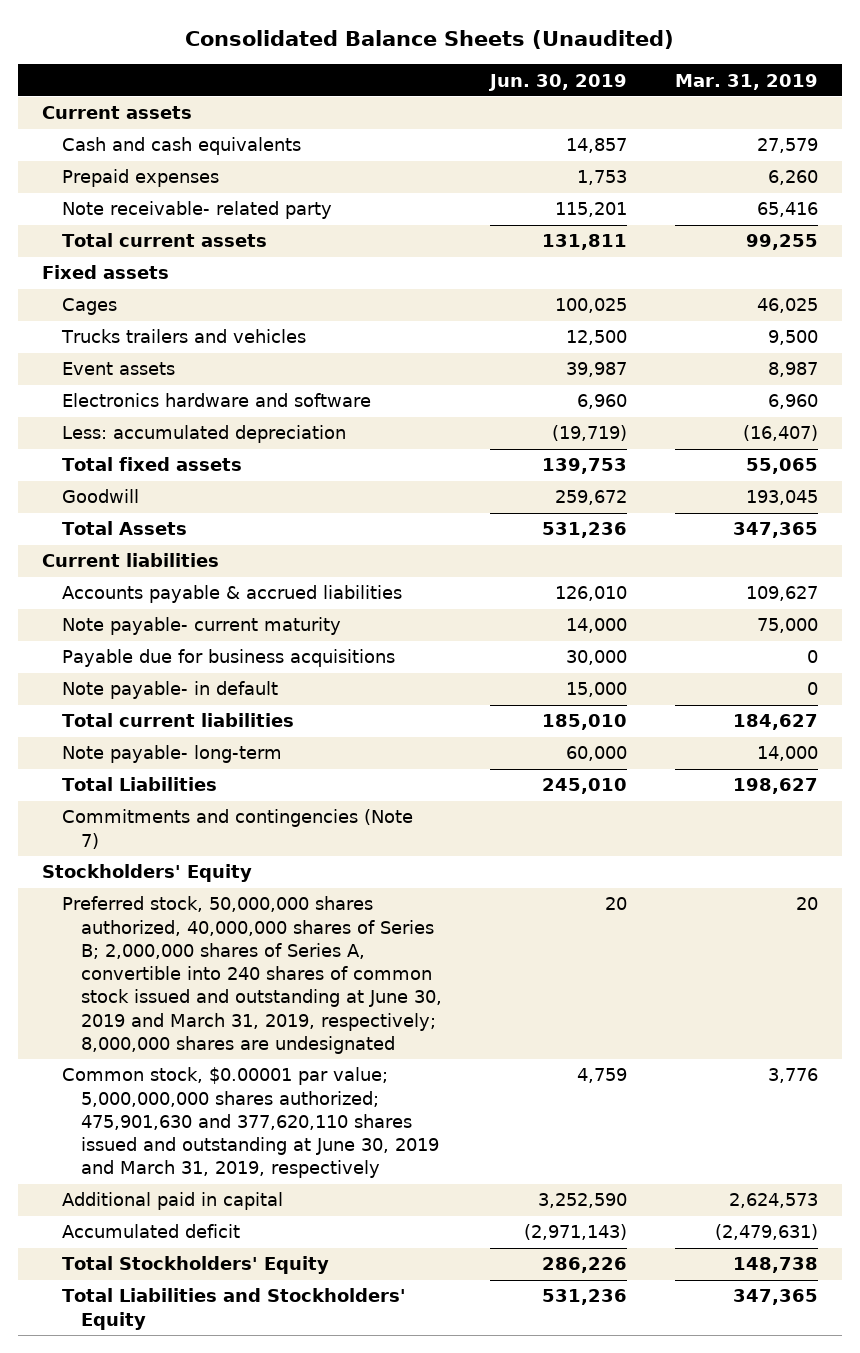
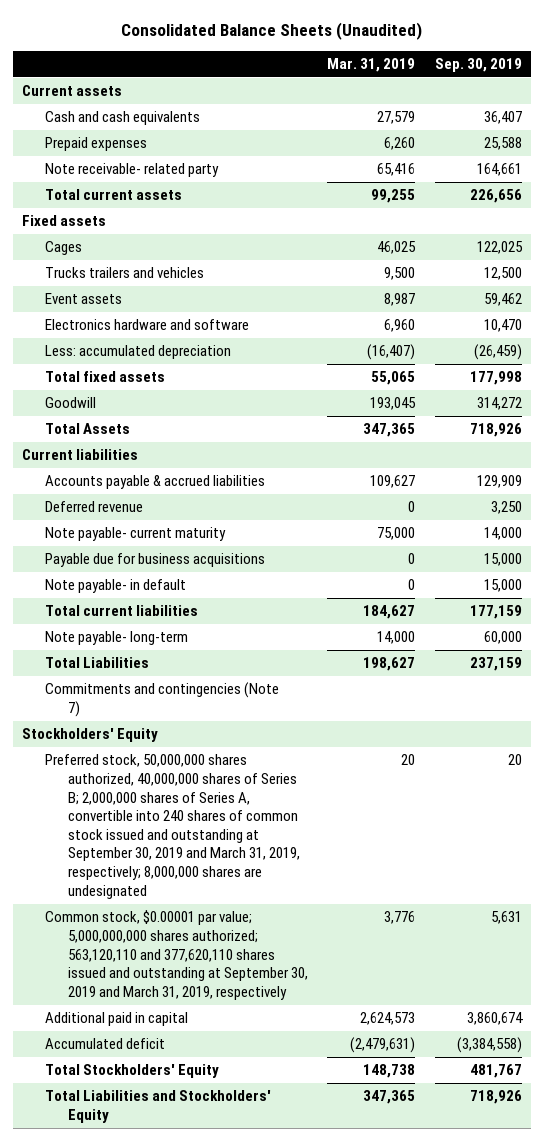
[488,73,628,91] Jun. 30, 2019 -> none
none -> [434,58,522,73] Sep. 30, 2019
none -> [45,501,144,513] Deferred revenue
[61,896,443,1054] Preferred stock, 50,000,000 shares authorized, 40,000,000 shares of Series B; 2,000,000 shares of Series A, convertible into 240 shares of common stock issued and outstanding at June 30, 2019 and March 31, 2019, respectively; 8,000,000 shares are undesignated -> [45,754,301,899] Preferred stock, 50,000,000 shares authorized, 40,000,000 shares of Series B; 2,000,000 shares of Series A, convertible into 240 shares of common stock issued and outstanding at September 30, 2019 and March 31, 2019, respectively; 8,000,000 shares are undesignated
[61,1067,440,1179] Common stock, $0.00001 par value; 5,000,000,000 shares authorized; 475,901,630 and 377,620,110 shares issued and outstanding at June 30, 2019 and March 31, 2019, respectively -> [45,910,309,1000] Common stock, $0.00001 par value; 5,000,000,000 shares authorized; 563,120,110 and 377,620,110 shares issued and outstanding at September 30, 2019 and March 31, 2019, respectively

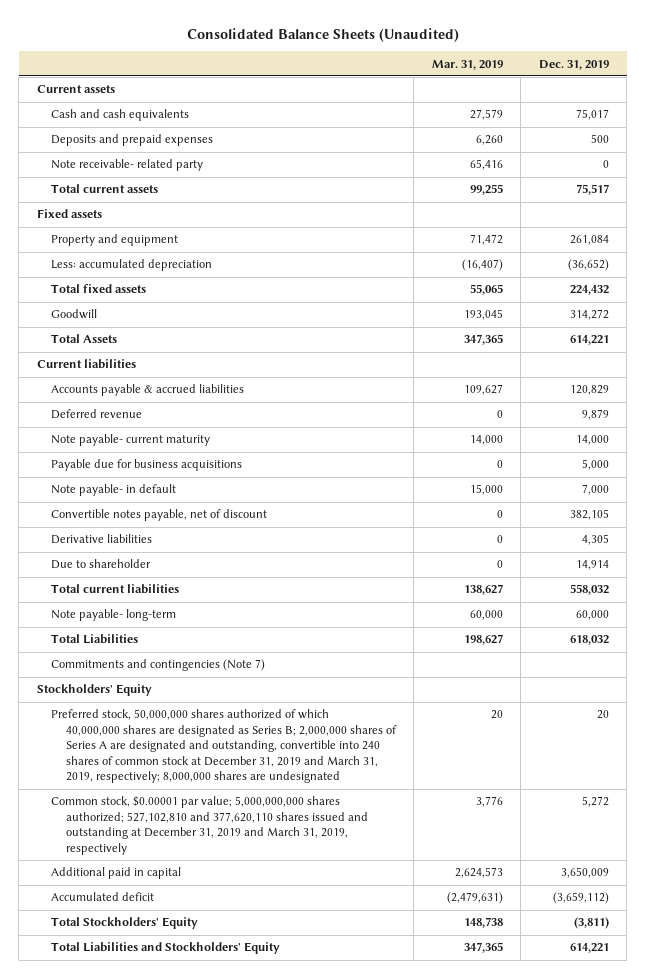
[434,58,522,73] Sep. 30, 2019 -> none
none -> [538,59,609,70] Dec. 31, 2019
[45,137,148,152] Prepaid expenses -> [51,134,214,147] Deposits and prepaid expenses
[45,241,83,256] Cages -> none
[45,267,205,279] Trucks trailers and vehicles -> none
[45,293,123,305] Event assets -> none
[45,319,250,331] Electronics hardware and software -> none
none -> [51,234,179,247] Property and equipment
[377,527,416,541] 75,000 -> [469,435,503,446] 14,000
[408,579,416,591] 0 -> [469,484,503,496] 15,000
none -> [51,509,268,522] Convertible notes payable, net of discount
none -> [51,534,153,545] Derivative liabilities
none -> [51,559,152,570] Due to shareholder
[363,605,416,620] 184,627 -> [463,584,503,596] 138,627
[377,631,416,645] 14,000 -> [469,610,503,621] 60,000
[45,754,301,899] Preferred stock, 50,000,000 shares authorized, 40,000,000 shares of Series B; 2,000,000 shares of Series A, convertible into 240 shares of common stock issued and outstanding at September 30, 2019 and March 31, 2019, respectively; 8,000,000 shares are undesignated -> [51,709,397,784] Preferred stock, 50,000,000 shares authorized of which 40,000,000 shares are designated as Series B; 2,000,000 shares of Series A are designated and outstanding, convertible into 240 shares of common stock at December 31, 2019 and March 31, 2019, respectively; 8,000,000 shares are undesignated
[45,910,309,1000] Common stock, $0.00001 par value; 5,000,000,000 shares authorized; 563,120,110 and 377,620,110 shares issued and outstanding at September 30, 2019 and March 31, 2019, respectively -> [51,796,368,855] Common stock, $0.00001 par value; 5,000,000,000 shares authorized; 527,102,810 and 377,620,110 shares issued and outstanding at December 31, 2019 and March 31, 2019, respectively

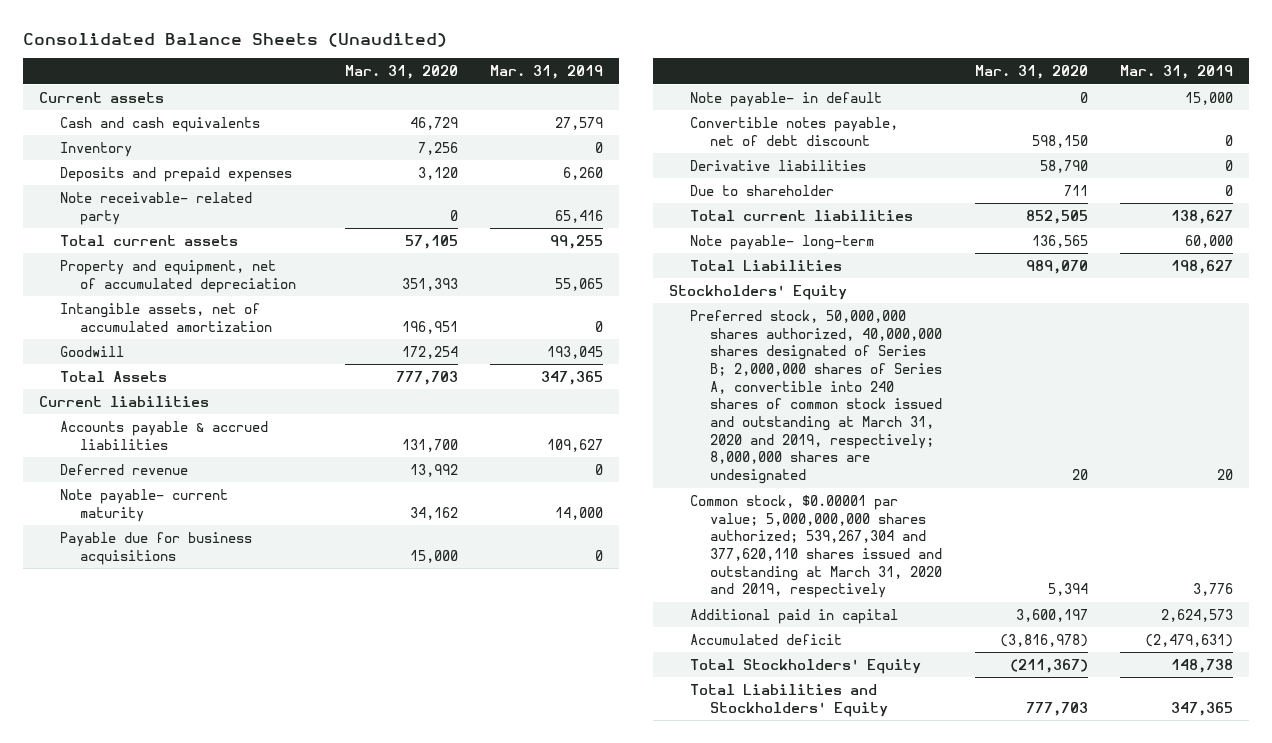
[538,59,609,70] Dec. 31, 2019 -> none
none -> [344,65,458,80] Mar. 31, 2020
none -> [59,141,132,157] Inventory
[36,209,102,219] Fixed assets -> none
[51,234,179,247] Property and equipment -> none
[51,259,213,272] Less: accumulated depreciation -> none
[51,284,147,294] Total fixed assets -> [59,259,297,293] Property and equipment, net of accumulated depreciation
none -> [59,302,273,332] Intangible assets, net of accumulated amortization
[51,509,268,522] Convertible notes payable, net of discount -> [689,116,898,146] Convertible notes payable, net of debt discount
[51,659,266,672] Commitments and contingencies (Note 7) -> none
[51,709,397,784] Preferred stock, 50,000,000 shares authorized of which 40,000,000 shares are designated as Series B; 2,000,000 shares of Series A are designated and outstanding, convertible into 240 shares of common stock at December 31, 2019 and March 31, 2019, respectively; 8,000,000 shares are undesignated -> [689,309,943,485] Preferred stock, 50,000,000 shares authorized, 40,000,000 shares designated of Series B; 2,000,000 shares of Series A, convertible into 240 shares of common stock issued and outstanding at March 31, 2020 and 2019, respectively; 8,000,000 shares are undesignated
[51,796,368,855] Common stock, $0.00001 par value; 5,000,000,000 shares authorized; 527,102,810 and 377,620,110 shares issued and outstanding at December 31, 2019 and March 31, 2019, respectively -> [689,494,943,599] Common stock, $0.00001 par value; 5,000,000,000 shares authorized; 539,267,304 and 377,620,110 shares issued and outstanding at March 31, 2020 and 2019, respectively

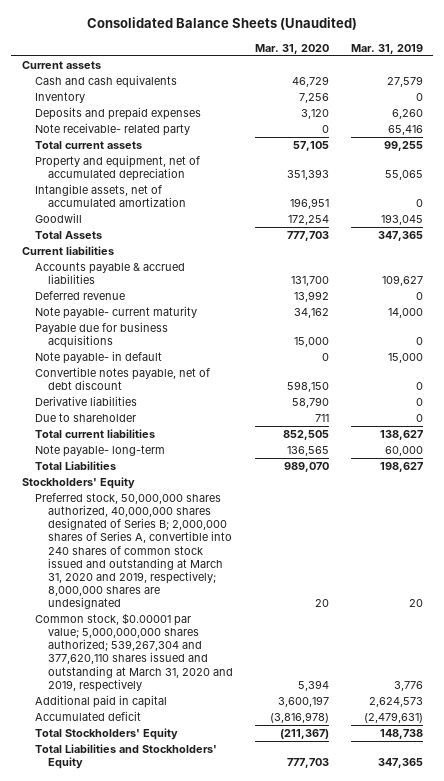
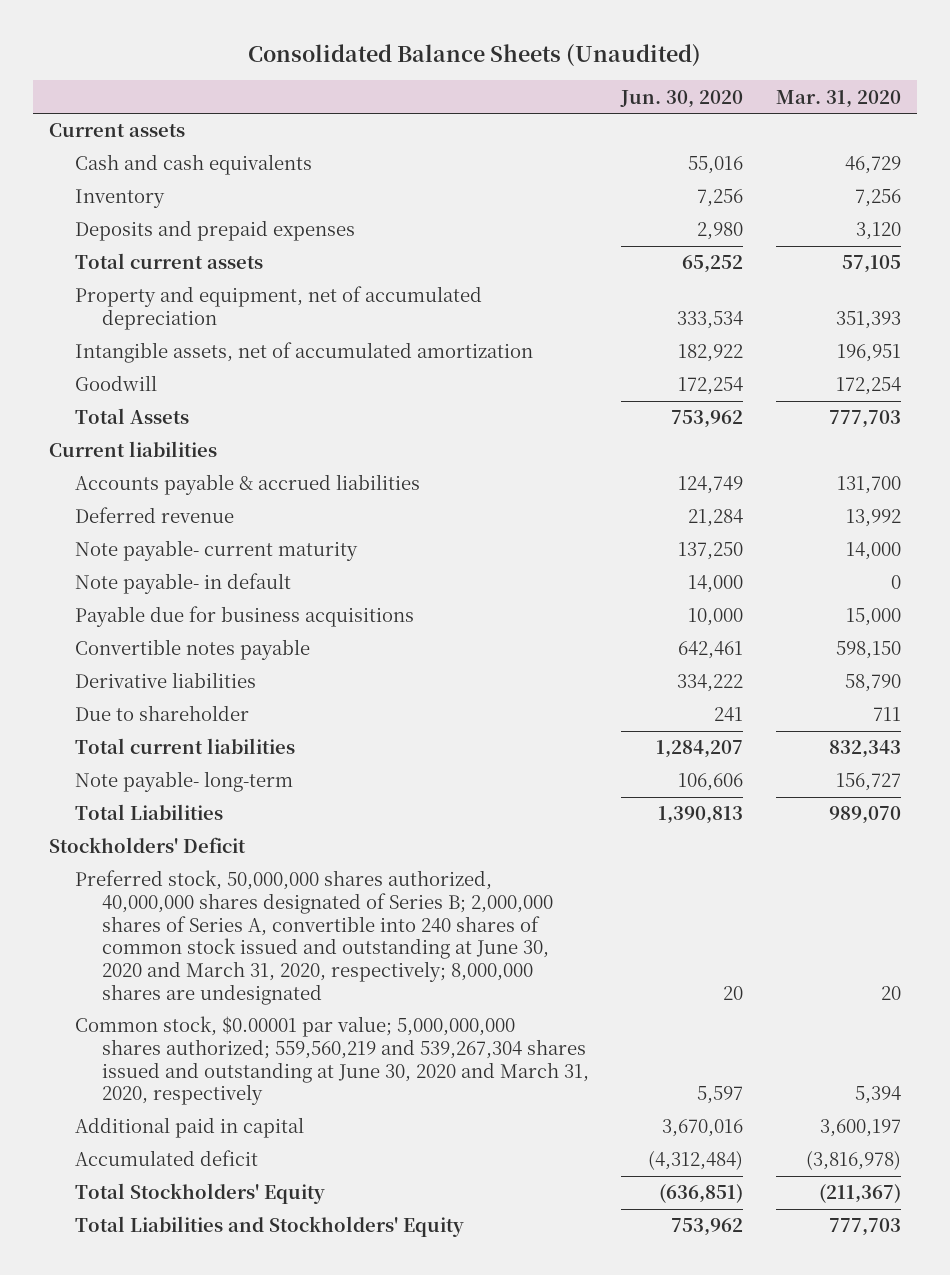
[350,43,423,54] Mar. 31, 2019 -> none
none -> [620,89,744,108] Jun. 30, 2020
[34,123,190,137] Note receivable- related party -> none
[293,308,329,319] 34,162 -> [845,542,901,561] 14,000
[34,322,168,349] Payable due for business acquisitions -> [75,606,415,628] Payable due for business acquisitions
[34,367,210,391] Convertible notes payable, net of debt discount -> [75,639,311,661] Convertible notes payable
[282,430,329,441] 852,505 -> [828,740,901,759] 832,343
[286,446,329,457] 136,565 -> [835,773,901,792] 156,727
[21,477,135,490] Stockholders' Equity -> [49,837,247,854] Stockholders' Deficit
[34,493,233,610] Preferred stock, 50,000,000 shares authorized, 40,000,000 shares designated of Series B; 2,000,000 shares of Series A, convertible into 240 shares of common stock issued and outstanding at March 31, 2020 and 2019, respectively; 8,000,000 shares are undesignated -> [75,870,553,1005] Preferred stock, 50,000,000 shares authorized, 40,000,000 shares designated of Series B; 2,000,000 shares of Series A, convertible into 240 shares of common stock issued and outstanding at June 30, 2020 and March 31, 2020, respectively; 8,000,000 shares are undesignated
[34,613,234,692] Common stock, $0.00001 par value; 5,000,000,000 shares authorized; 539,267,304 and 377,620,110 shares issued and outstanding at March 31, 2020 and 2019, respectively -> [75,1016,589,1106] Common stock, $0.00001 par value; 5,000,000,000 shares authorized; 559,560,219 and 539,267,304 shares issued and outstanding at June 30, 2020 and March 31, 2020, respectively

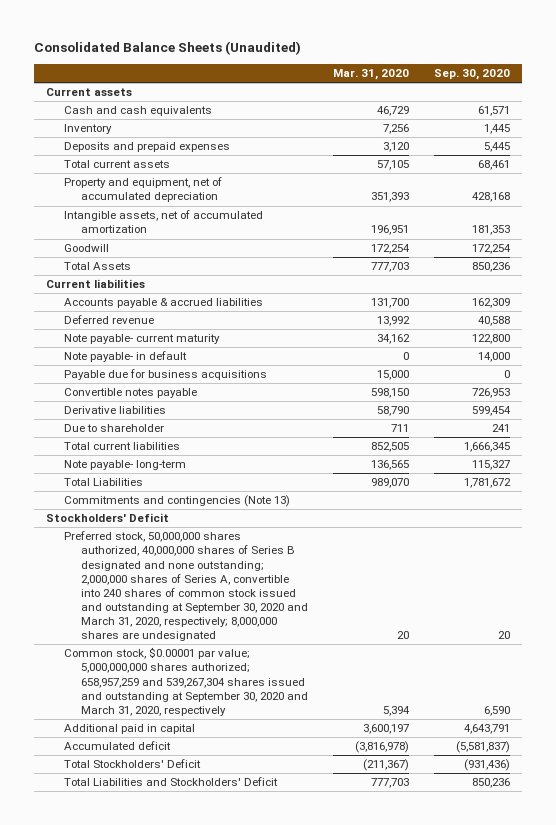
[620,89,744,108] Jun. 30, 2020 -> none
none -> [433,69,510,81] Sep. 30, 2020
[845,542,901,561] 14,000 -> [376,334,410,345] 34,162
[828,740,901,759] 832,343 -> [370,442,409,453] 852,505
[835,773,901,792] 156,727 -> [370,460,409,471] 136,565
none -> [63,495,290,508] Commitments and contingencies (Note 13)
[75,870,553,1005] Preferred stock, 50,000,000 shares authorized, 40,000,000 shares designated of Series B; 2,000,000 shares of Series A, convertible into 240 shares of common stock issued and outstanding at June 30, 2020 and March 31, 2020, respectively; 8,000,000 shares are undesignated -> [63,531,308,642] Preferred stock, 50,000,000 shares authorized, 40,000,000 shares of Series B designated and none outstanding; 2,000,000 shares of Series A, convertible into 240 shares of common stock issued and outstanding at September 30, 2020 and March 31, 2020, respectively; 8,000,000 shares are undesignated
[75,1016,589,1106] Common stock, $0.00001 par value; 5,000,000,000 shares authorized; 559,560,219 and 539,267,304 shares issued and outstanding at June 30, 2020 and March 31, 2020, respectively -> [63,647,308,716] Common stock, $0.00001 par value; 5,000,000,000 shares authorized; 658,957,259 and 539,267,304 shares issued and outstanding at September 30, 2020 and March 31, 2020, respectively
[75,1183,326,1205] Total Stockholders' Equity -> [63,759,201,769] Total Stockholders' Deficit
[75,1216,465,1238] Total Liabilities and Stockholders' Equity -> [63,777,278,787] Total Liabilities and Stockholders' Deficit

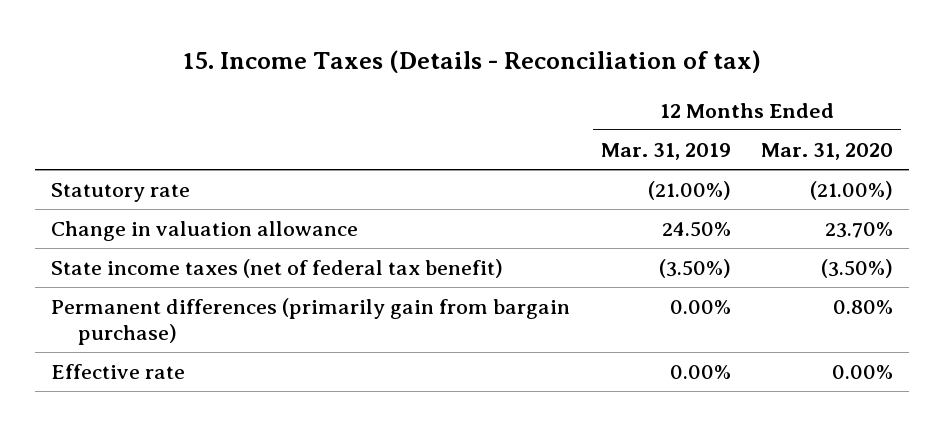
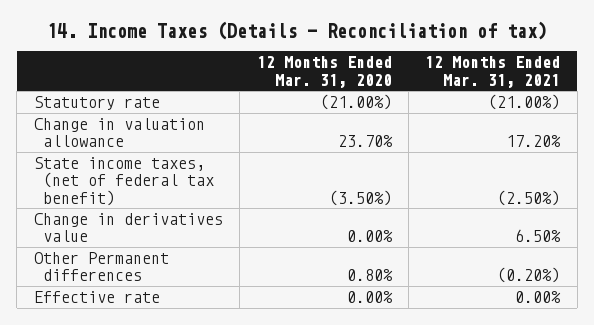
[183,49,762,73] 15. Income Taxes (Details - Reconciliation of tax) -> [47,20,548,40] 14. Income Taxes (Details - Reconciliation of tax)
[600,142,731,160] Mar. 31, 2019 -> none
none -> [425,56,561,88] 12 Months Ended Mar. 31, 2021
[50,259,503,279] State income taxes (net of federal tax benefit) -> [33,156,215,206] State income taxes, (net of federal tax benefit)
none -> [33,212,223,243] Change in derivatives value
[50,298,570,345] Permanent differences (primarily gain from bargain purchase) -> [33,251,169,282] Other Permanent differences

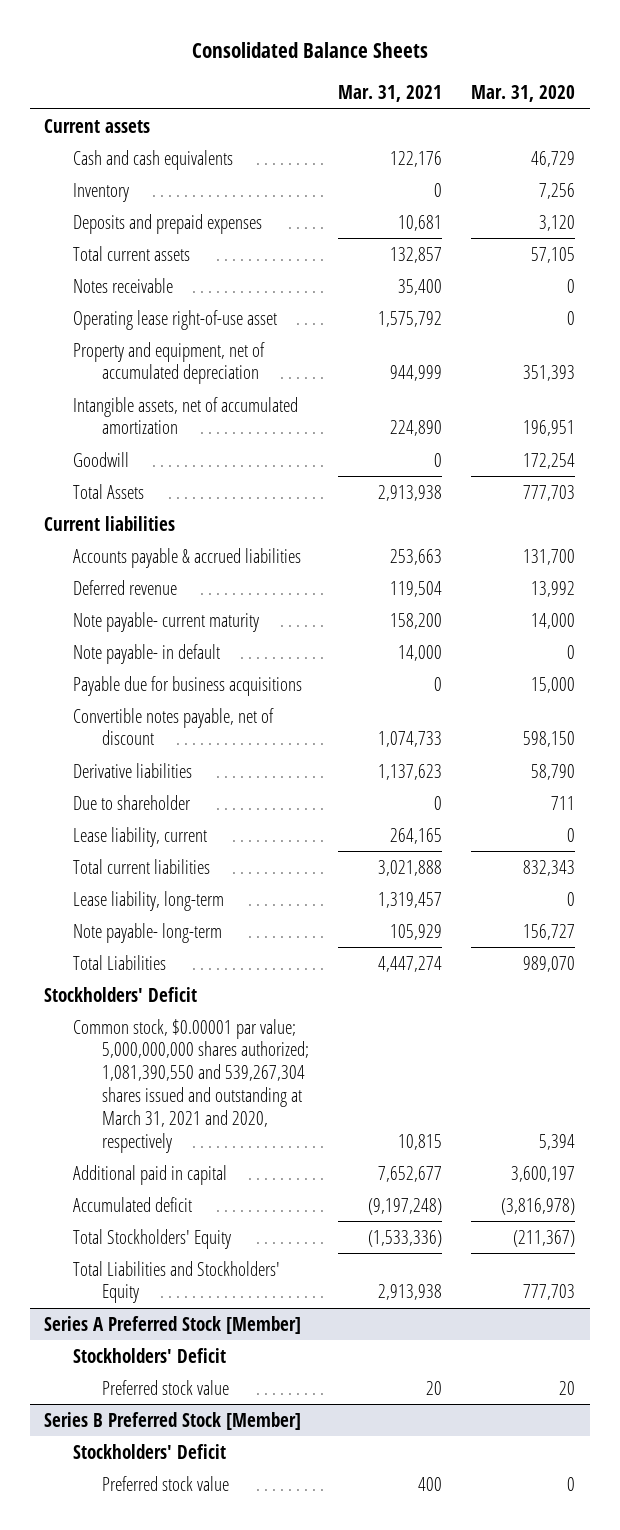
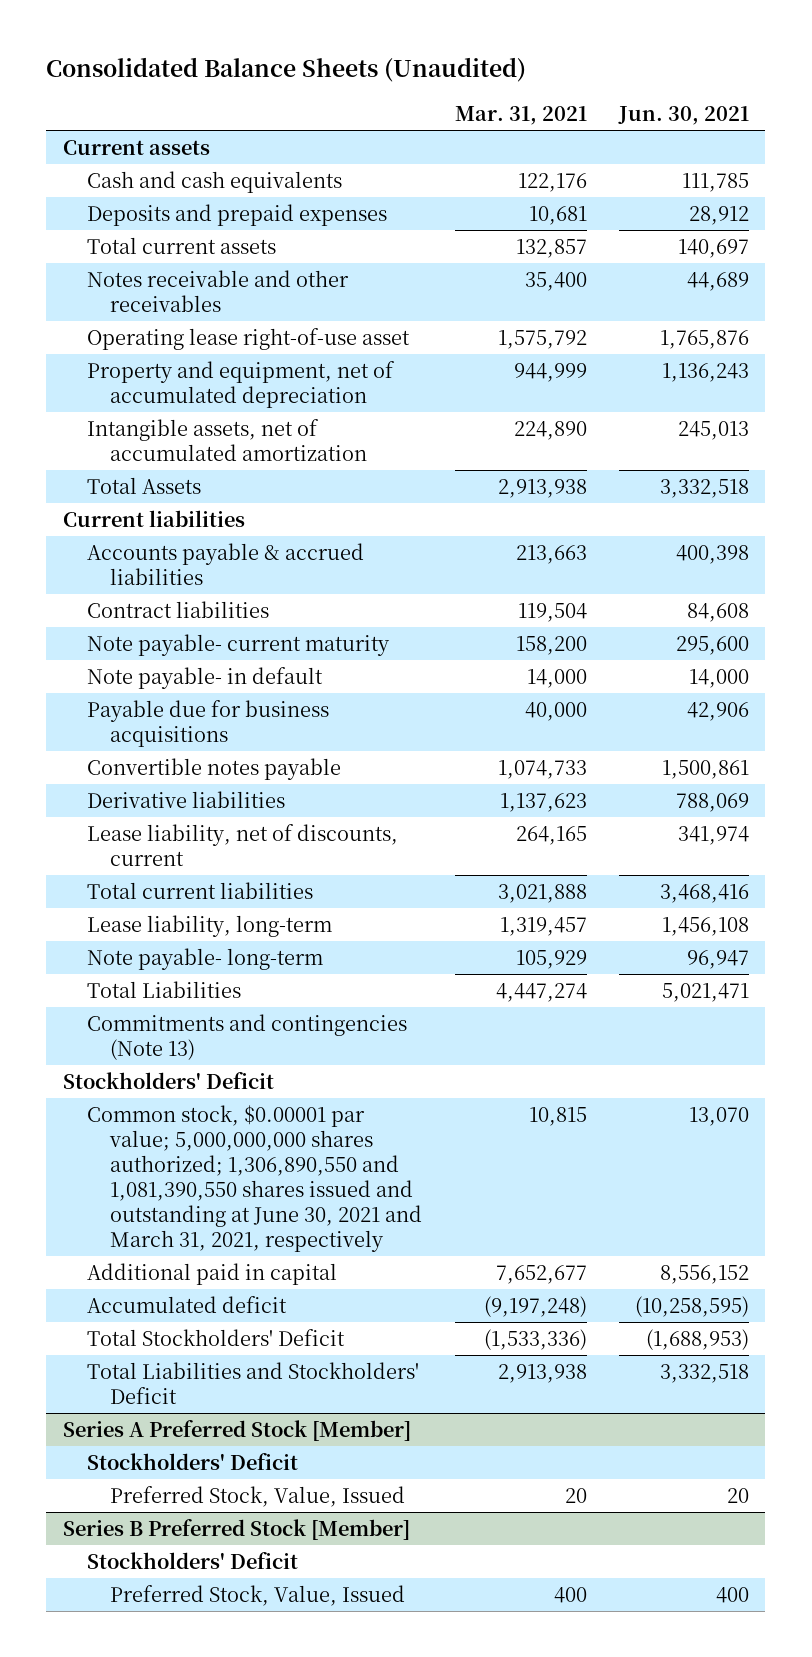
[191,42,428,59] Consolidated Balance Sheets -> [46,57,527,83] Consolidated Balance Sheets (Unaudited)
[471,85,576,103] Mar. 31, 2020 -> none
none -> [618,106,750,126] Jun. 30, 2021
[73,182,130,202] Inventory -> none
[73,277,174,293] Notes receivable -> [86,269,349,312] Notes receivable and other receivables
[73,451,130,467] Goodwill -> none
[390,548,443,565] 253,663 -> [515,544,587,564] 213,663
[73,579,178,595] Deferred revenue -> [86,600,269,618] Contract liabilities
[434,676,443,691] 0 -> [524,701,587,721] 40,000
[73,707,275,746] Convertible notes payable, net of discount -> [86,757,341,780] Convertible notes payable
[73,794,192,810] Due to shareholder -> none
[73,826,208,847] Lease liability, current -> [86,823,398,866] Lease liability, net of discounts, current
none -> [86,1013,407,1060] Commitments and contingencies (Note 13)
[73,1018,310,1153] Common stock, $0.00001 par value; 5,000,000,000 shares authorized; 1,081,390,550 and 539,267,304 shares issued and outstanding at March 31, 2021 and 2020, respectively -> [86,1104,423,1253] Common stock, $0.00001 par value; 5,000,000,000 shares authorized; 1,306,890,550 and 1,081,390,550 shares issued and outstanding at June 30, 2021 and March 31, 2021, respectively
[73,1228,232,1249] Total Stockholders' Equity -> [86,1328,345,1346] Total Stockholders' Deficit
[73,1260,281,1304] Total Liabilities and Stockholders' Equity -> [86,1361,419,1404] Total Liabilities and Stockholders' Deficit
[102,1379,230,1395] Preferred stock value -> [110,1485,406,1507] Preferred Stock, Value, Issued
[102,1475,230,1491] Preferred stock value -> [110,1584,406,1606] Preferred Stock, Value, Issued

